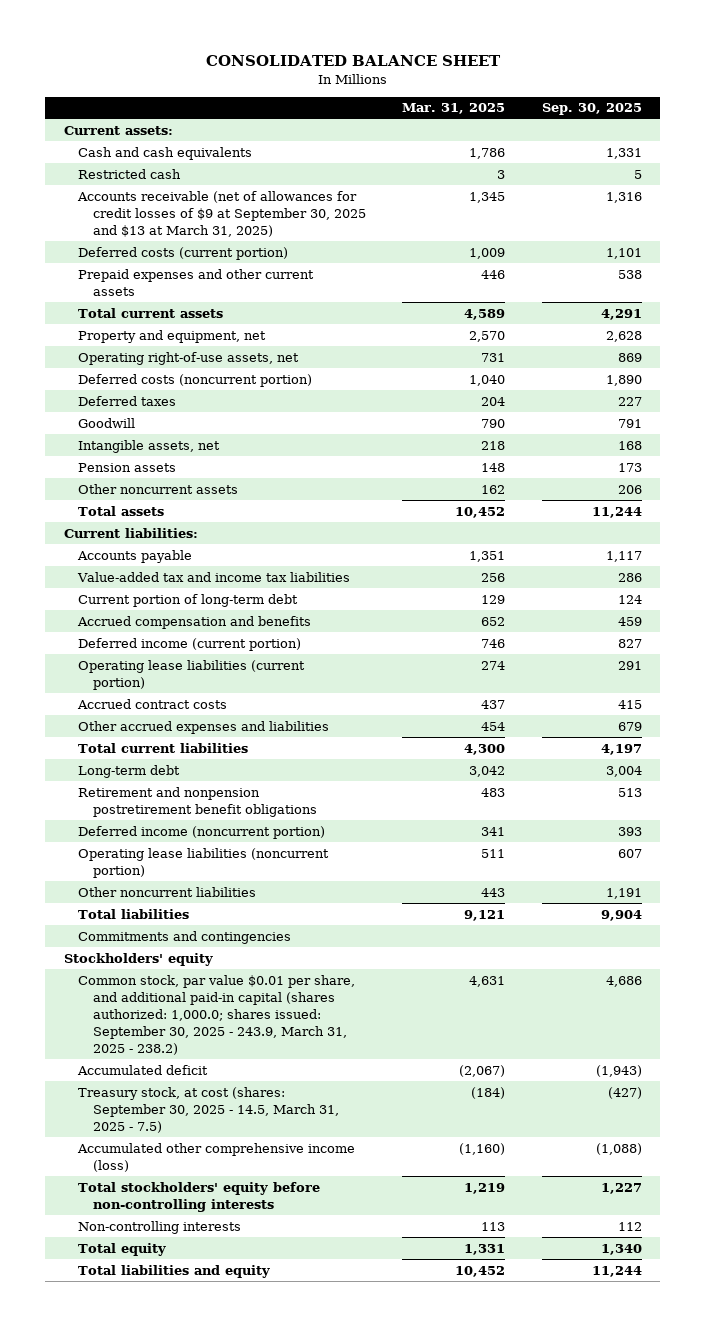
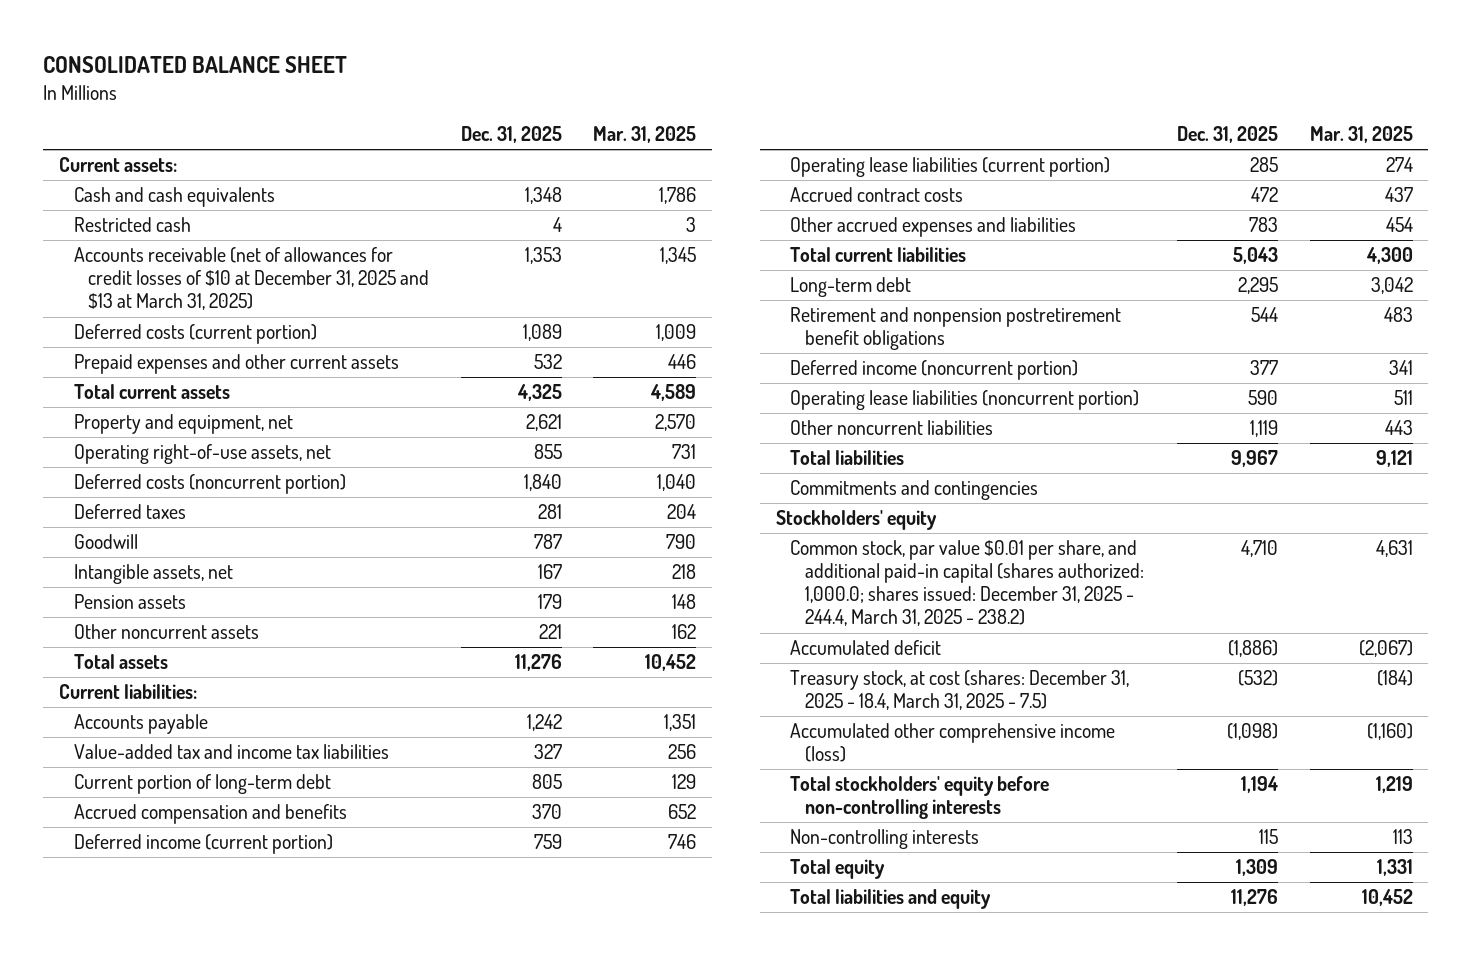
[541,103,642,116] Sep. 30, 2025 -> none
none -> [460,126,562,144] Dec. 31, 2025
[77,190,366,237] Accounts receivable (net of allowances for credit losses of $9 at September 30, 2025 and $13 at March 31, 2025) -> [73,247,430,311] Accounts receivable (net of allowances for credit losses of $10 at December 31, 2025 and $13 at March 31, 2025)
[78,974,356,1055] Common stock, par value $0.01 per share, and additional paid-in capital (shares authorized: 1,000.0; shares issued: September 30, 2025 - 243.9, March 31, 2025 - 238.2) -> [790,540,1145,627] Common stock, par value $0.01 per share, and additional paid-in capital (shares authorized: 1,000.0; shares issued: December 31, 2025 - 244.4, March 31, 2025 - 238.2)
[78,1086,339,1133] Treasury stock, at cost (shares: September 30, 2025 - 14.5, March 31, 2025 - 7.5) -> [790,670,1130,711] Treasury stock, at cost (shares: December 31, 2025 - 18.4, March 31, 2025 - 7.5)

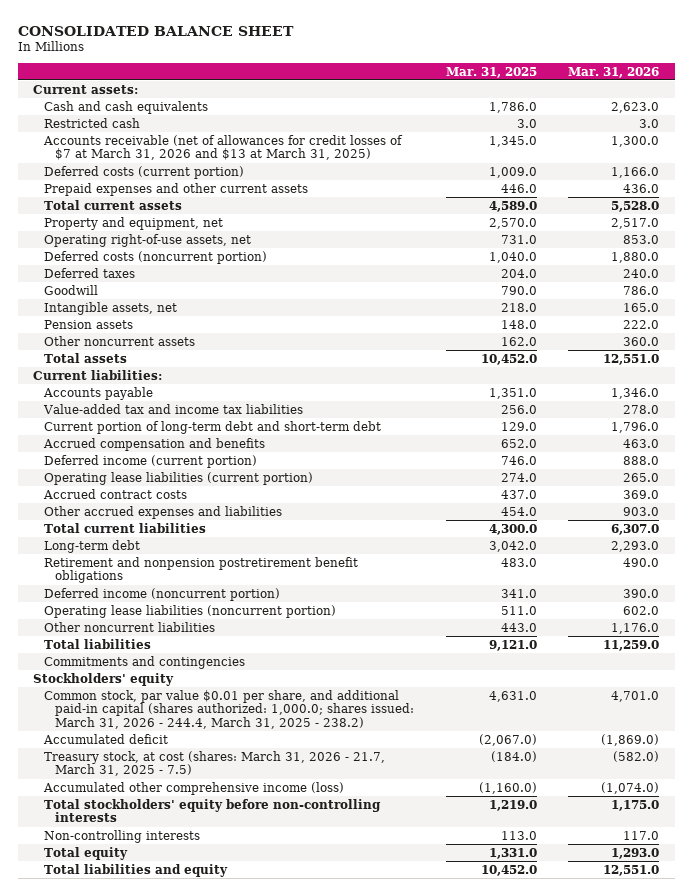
[460,126,562,144] Dec. 31, 2025 -> none
none -> [568,66,660,78] Mar. 31, 2026
[659,187,697,205] 1,786 -> [488,101,537,113] 1,786.0
[686,217,697,233] 3 -> [516,118,537,128] 3.0
[73,247,430,311] Accounts receivable (net of allowances for credit losses of $10 at December 31, 2025 and $13 at March 31, 2025) -> [43,134,404,161] Accounts receivable (net of allowances for credit losses of $7 at March 31, 2026 and $13 at March 31, 2025)
[660,247,697,265] 1,345 -> [488,135,537,147] 1,345.0
[656,324,697,342] 1,009 -> [488,166,537,178] 1,009.0
[668,354,697,370] 446 -> [500,183,537,193] 446.0
[650,384,697,402] 4,589 -> [488,200,537,212] 4,589.0
[655,414,697,432] 2,570 -> [488,217,537,229] 2,570.0
[672,444,697,460] 731 -> [500,234,537,244] 731.0
[657,474,697,492] 1,040 -> [488,251,537,263] 1,040.0
[667,504,697,520] 204 -> [500,268,537,278] 204.0
[666,534,697,550] 790 -> [500,285,537,295] 790.0
[672,564,697,580] 218 -> [500,302,537,312] 218.0
[672,594,697,610] 148 -> [500,319,537,329] 148.0
[672,624,697,640] 162 -> [500,336,537,346] 162.0
[645,654,697,672] 10,452 -> [480,353,537,365] 10,452.0
[664,714,697,732] 1,351 -> [488,387,537,399] 1,351.0
[668,744,697,760] 256 -> [500,404,537,414] 256.0
[73,774,331,795] Current portion of long-term debt -> [44,420,382,434] Current portion of long-term debt and short-term debt
[672,774,697,790] 129 -> [500,421,537,431] 129.0
[668,804,697,820] 652 -> [500,438,537,448] 652.0
[668,834,697,850] 746 -> [500,455,537,465] 746.0
[1385,157,1413,173] 274 -> [500,472,537,482] 274.0
[1384,187,1413,203] 437 -> [500,489,537,499] 437.0
[1385,217,1413,233] 454 -> [500,506,537,516] 454.0
[1365,247,1413,265] 4,300 -> [488,523,537,535] 4,300.0
[1370,277,1413,295] 3,042 -> [488,540,537,552] 3,042.0
[1383,307,1413,323] 483 -> [500,557,537,567] 483.0
[1388,360,1413,376] 341 -> [500,588,537,598] 341.0
[1393,390,1413,406] 511 -> [500,605,537,615] 511.0
[1384,420,1413,436] 443 -> [500,622,537,632] 443.0
[1375,450,1413,468] 9,121 -> [488,639,537,651] 9,121.0
[790,540,1145,627] Common stock, par value $0.01 per share, and additional paid-in capital (shares authorized: 1,000.0; shares issued: December 31, 2025 - 244.4, March 31, 2025 - 238.2) -> [44,689,415,729] Common stock, par value $0.01 per share, and additional paid-in capital (shares authorized: 1,000.0; shares issued: March 31, 2026 - 244.4, March 31, 2025 - 238.2)
[1375,540,1413,558] 4,631 -> [488,690,537,702] 4,631.0
[1358,640,1413,658] (2,067) -> [478,733,537,746] (2,067.0)
[790,670,1130,711] Treasury stock, at cost (shares: December 31, 2025 - 18.4, March 31, 2025 - 7.5) -> [44,750,386,777] Treasury stock, at cost (shares: March 31, 2026 - 21.7, March 31, 2025 - 7.5)
[1376,670,1413,687] (184) -> [490,750,537,762] (184.0)
[1366,723,1413,741] (1,160) -> [478,781,537,794] (1,160.0)
[1375,776,1413,794] 1,219 -> [488,799,537,811] 1,219.0
[1392,829,1413,845] 113 -> [500,830,537,840] 113.0
[1376,859,1413,877] 1,331 -> [488,847,537,859] 1,331.0
[1361,889,1413,907] 10,452 -> [480,864,537,876] 10,452.0

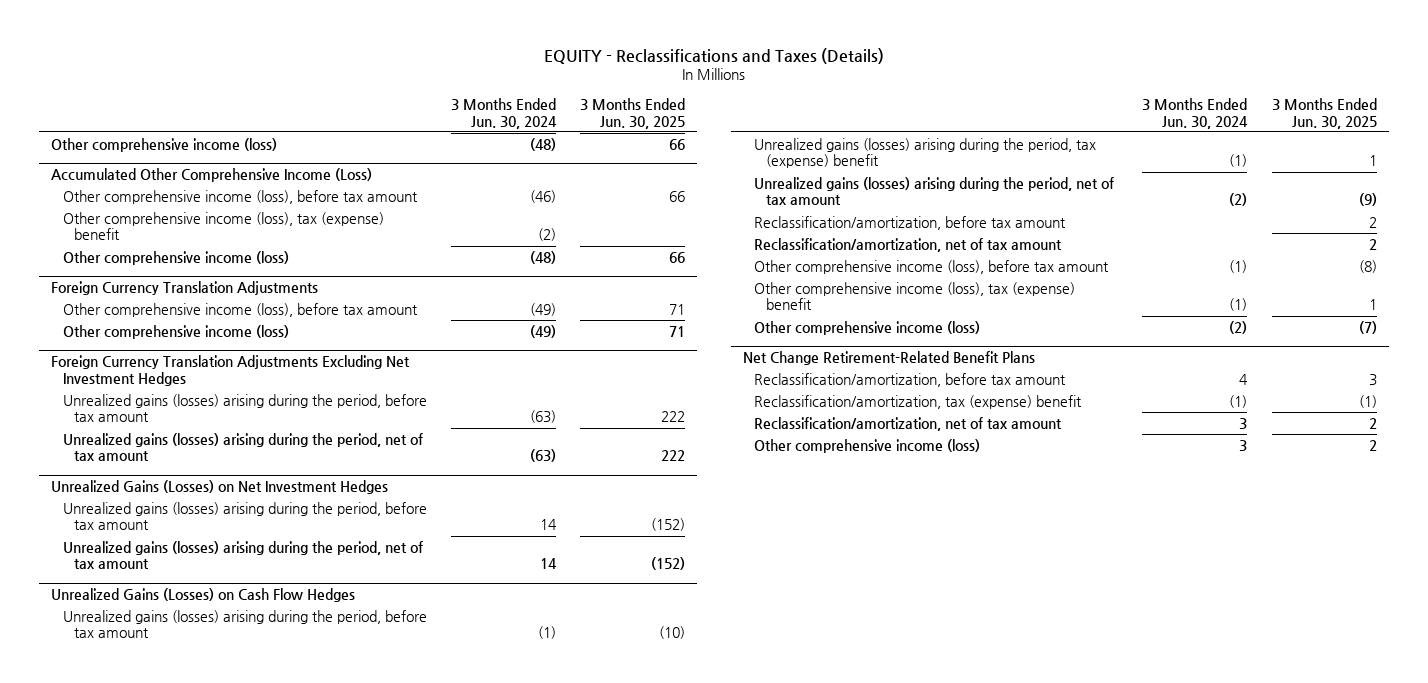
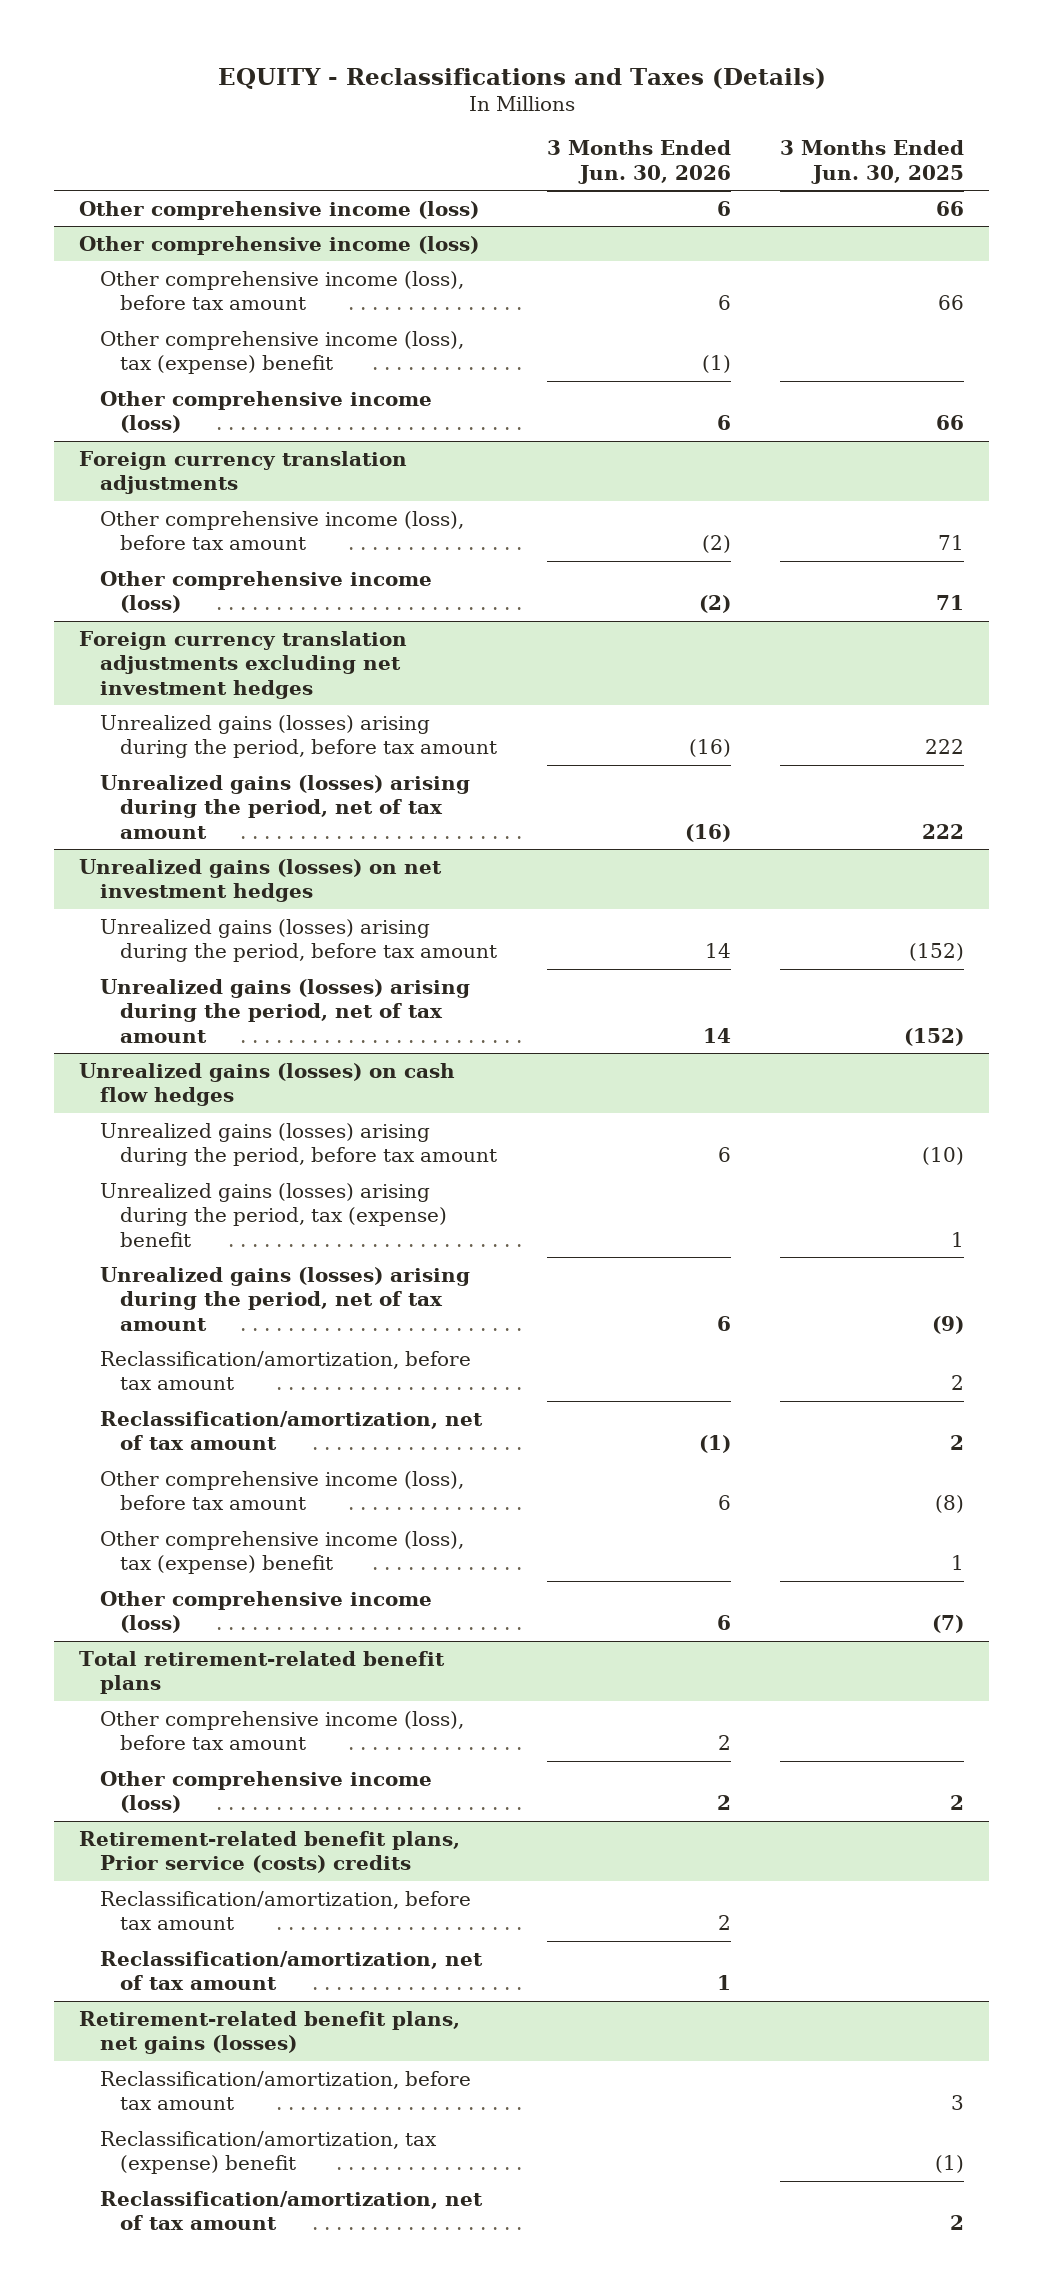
[450,98,557,129] 3 Months Ended Jun. 30, 2024 -> none
none -> [546,140,731,185] 3 Months Ended Jun. 30, 2026
[51,168,373,183] Accumulated Other Comprehensive Income (Loss) -> [78,235,479,255] Other comprehensive income (loss)
[51,281,319,296] Foreign Currency Translation Adjustments -> [78,450,407,495] Foreign currency translation adjustments
[51,355,411,386] Foreign Currency Translation Adjustments Excluding Net Investment Hedges -> [78,630,407,700] Foreign currency translation adjustments excluding net investment hedges
[51,480,389,495] Unrealized Gains (Losses) on Net Investment Hedges -> [78,858,442,903] Unrealized gains (losses) on net investment hedges
[51,588,356,603] Unrealized Gains (Losses) on Cash Flow Hedges -> [78,1062,455,1107] Unrealized gains (losses) on cash flow hedges
[743,351,1036,366] Net Change Retirement-Related Benefit Plans -> [78,1650,445,1695] Total retirement-related benefit plans
none -> [99,1710,464,1751] Other comprehensive income (loss), before tax amount
none -> [99,1770,432,1814] Other comprehensive income (loss)
none -> [78,1830,460,1874] Retirement-related benefit plans, Prior service (costs) credits
none -> [99,1890,471,1931] Reclassification/amortization, before tax amount
none -> [99,1950,483,1991] Reclassification/amortization, net of tax amount
none -> [78,2010,460,2055] Retirement-related benefit plans, net gains (losses)
[754,438,981,453] Other comprehensive income (loss) -> none

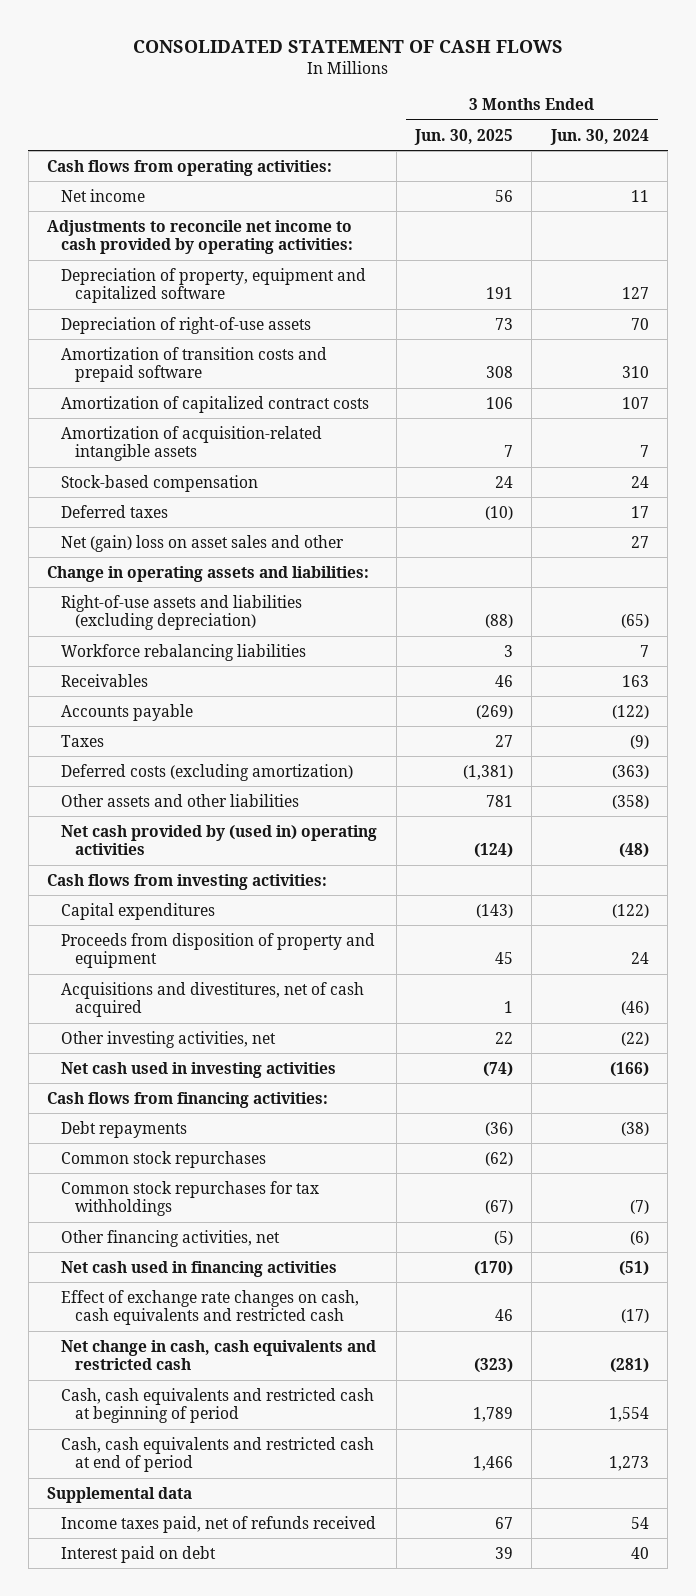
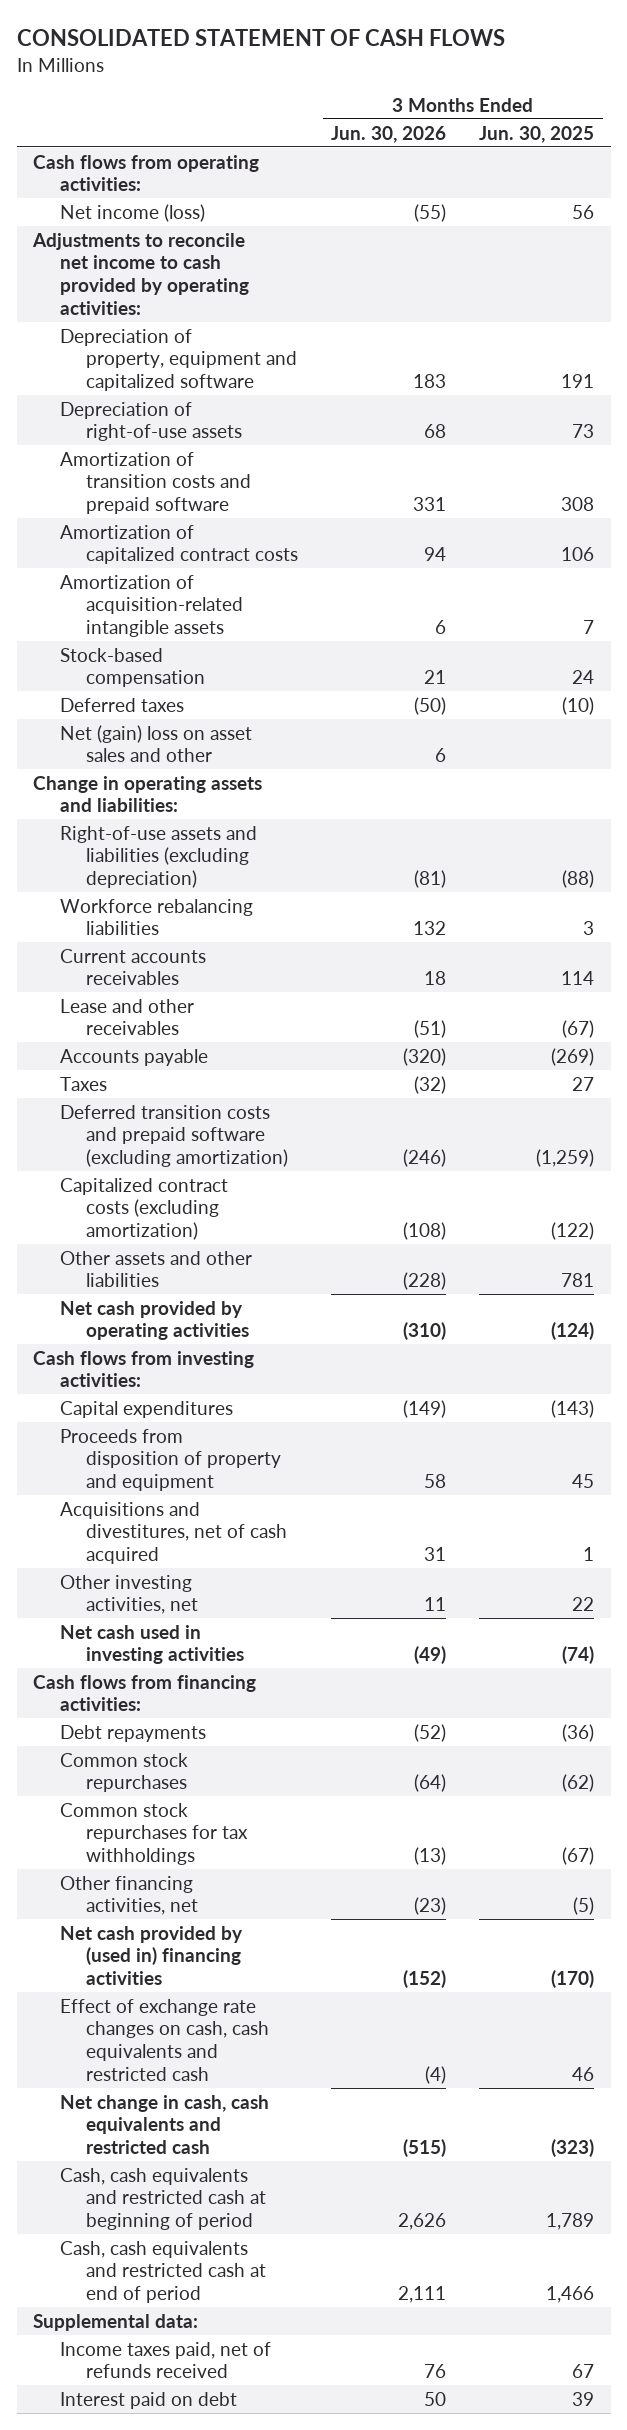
[549,128,649,145] Jun. 30, 2024 -> none
none -> [331,125,447,143] Jun. 30, 2026
[61,188,146,202] Net income -> [59,203,205,222] Net income (loss)
[61,673,149,687] Receivables -> [59,948,206,986] Current accounts receivables
[495,674,514,687] 46 -> [561,971,595,986] 114
none -> [59,998,194,1036] Lease and other receivables
[61,763,354,781] Deferred costs (excluding amortization) -> [59,1104,289,1168] Deferred transition costs and prepaid software (excluding amortization)
[463,764,514,780] (1,381) -> [536,1149,595,1168] (1,259)
none -> [59,1177,228,1241] Capitalized contract costs (excluding amortization)
[61,824,378,856] Net cash provided by (used in) operating activities -> [59,1300,250,1341] Net cash provided by operating activities
[61,1260,338,1277] Net cash used in financing activities -> [59,1925,243,1986] Net cash provided by (used in) financing activities
[47,1486,193,1503] Supplemental data -> [33,2313,199,2331] Supplemental data:

